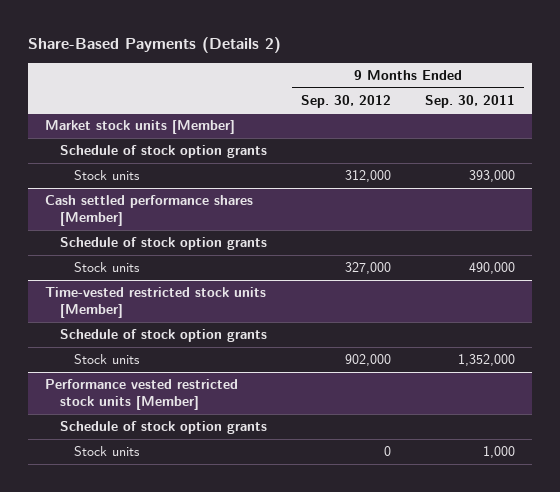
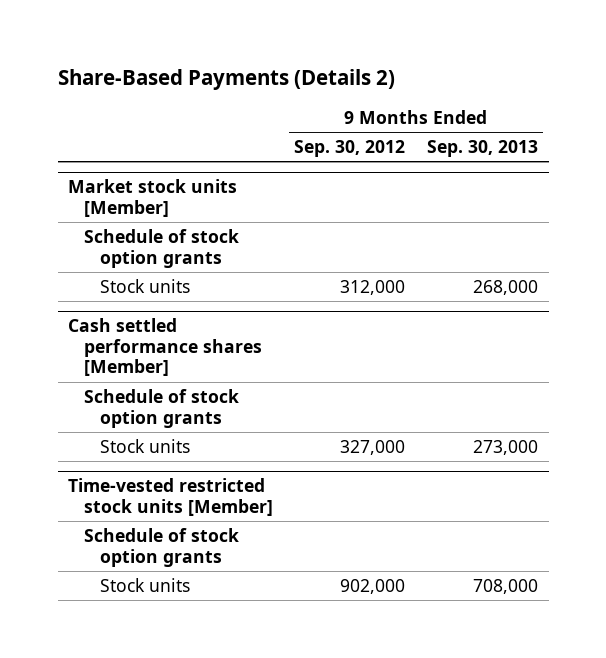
[425,94,516,108] Sep. 30, 2011 -> none
none -> [426,140,538,158] Sep. 30, 2013
[45,379,239,411] Performance vested restricted stock units [Member] -> none
[59,421,267,435] Schedule of stock option grants -> none
[74,446,141,457] Stock units -> none

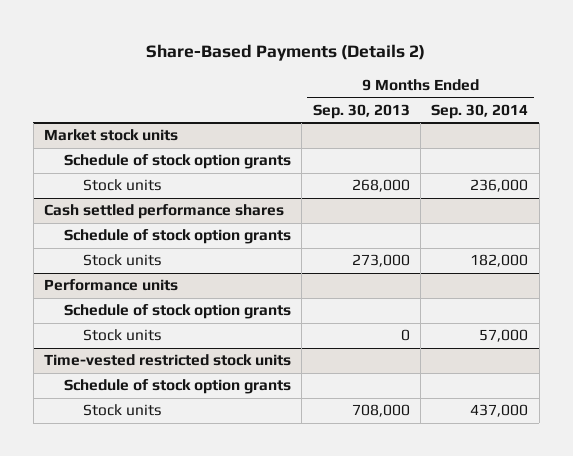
[294,140,406,158] Sep. 30, 2012 -> none
none -> [431,103,529,119] Sep. 30, 2014
[68,179,238,217] Market stock units [Member] -> [44,129,179,142] Market stock units
[68,318,262,377] Cash settled performance shares [Member] -> [44,204,285,220] Cash settled performance shares
[68,478,273,516] Time-vested restricted stock units [Member] -> none
none -> [44,279,179,292] Performance units
none -> [83,329,162,342] Stock units
none -> [44,354,292,367] Time-vested restricted stock units
none -> [63,379,291,395] Schedule of stock option grants

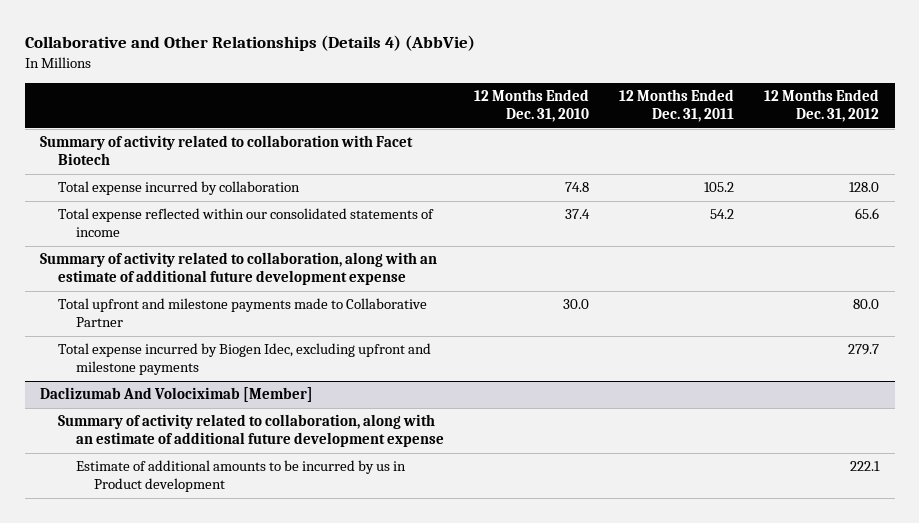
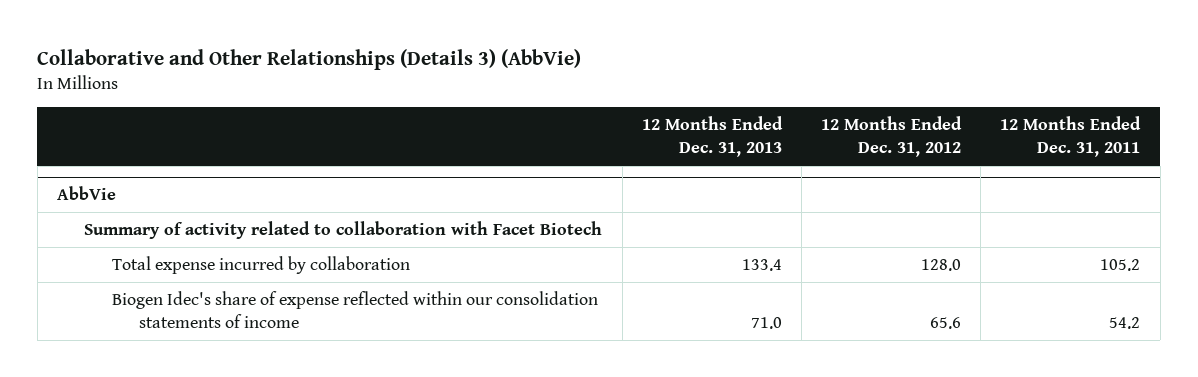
[24,34,475,51] Collaborative and Other Relationships (Details 4) (AbbVie) -> [37,49,582,71] Collaborative and Other Relationships (Details 3) (AbbVie)
[473,89,589,123] 12 Months Ended Dec. 31, 2010 -> none
none -> [641,116,783,158] 12 Months Ended Dec. 31, 2013
none -> [57,186,117,201] AbbVie
[40,252,438,286] Summary of activity related to collaboration, along with an estimate of additional future development expense -> none
[57,298,427,328] Total upfront and milestone payments made to Collaborative Partner -> none
[57,343,431,376] Total expense incurred by Biogen Idec, excluding upfront and milestone payments -> none
[40,387,314,403] Daclizumab And Volociximab [Member] -> none
[57,414,444,448] Summary of activity related to collaboration, along with an estimate of additional future development expense -> none
[75,460,406,493] Estimate of additional amounts to be incurred by us in Product development -> none
[57,208,434,238] Total expense reflected within our consolidated statements of income -> [111,290,598,329] Biogen Idec's share of expense reflected within our consolidation statements of income

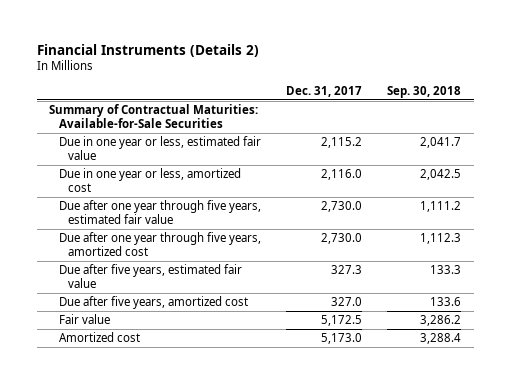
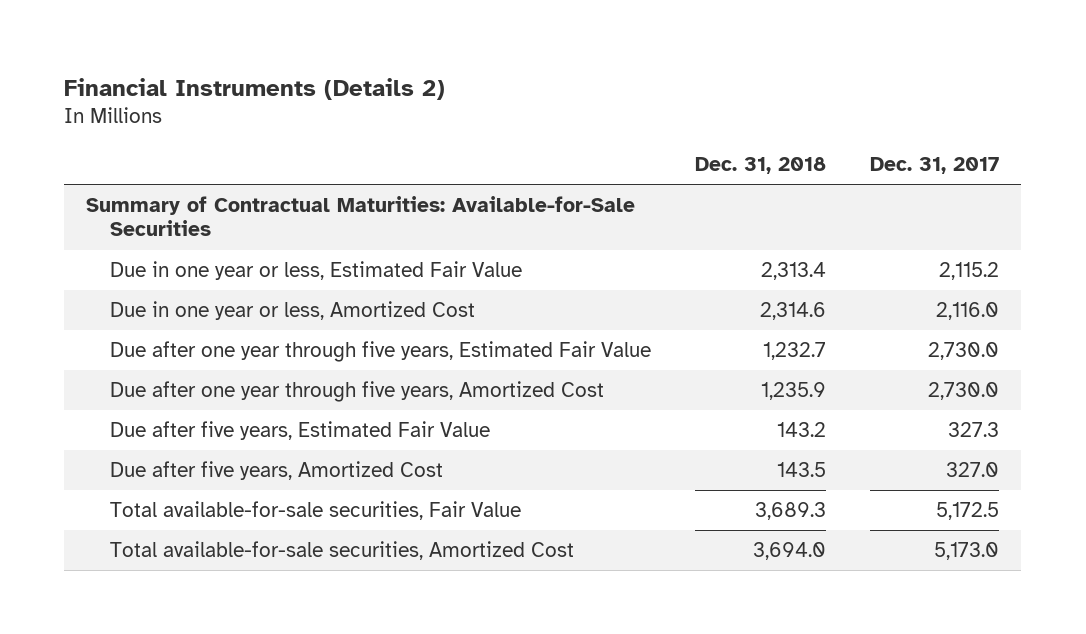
[387,86,462,99] Sep. 30, 2018 -> none
none -> [695,156,827,174] Dec. 31, 2018
[58,136,261,160] Due in one year or less, estimated fair value -> [110,261,523,281] Due in one year or less, Estimated Fair Value
[58,168,241,192] Due in one year or less, amortized cost -> [110,301,476,321] Due in one year or less, Amortized Cost
[58,200,261,224] Due after one year through five years, estimated fair value -> [110,341,652,363] Due after one year through five years, Estimated Fair Value
[58,232,261,256] Due after one year through five years, amortized cost -> [110,381,605,403] Due after one year through five years, Amortized Cost
[58,264,242,288] Due after five years, estimated fair value -> [110,421,491,441] Due after five years, Estimated Fair Value
[58,296,248,310] Due after five years, amortized cost -> [110,461,444,481] Due after five years, Amortized Cost
[58,314,110,325] Fair value -> [110,501,522,521] Total available-for-sale securities, Fair Value
[58,332,140,343] Amortized cost -> [110,541,575,561] Total available-for-sale securities, Amortized Cost

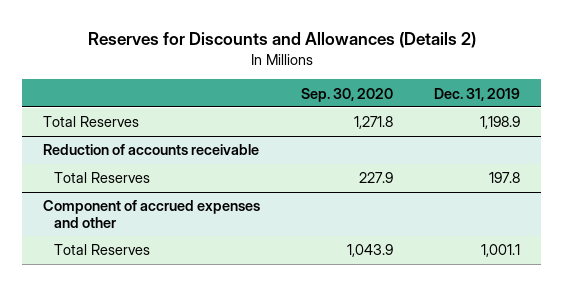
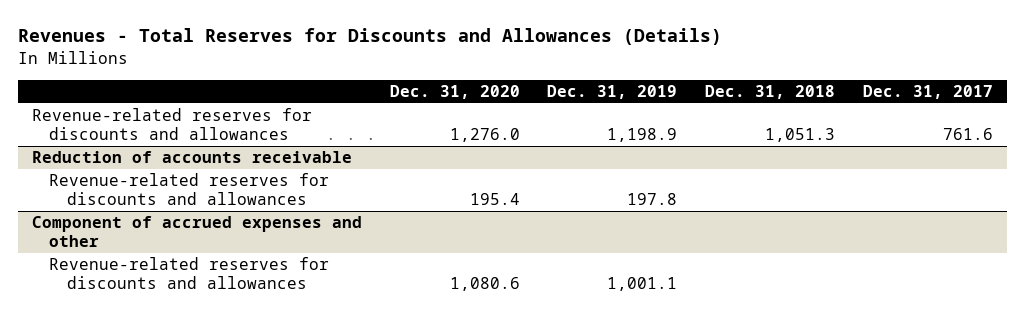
[87,31,476,48] Reserves for Discounts and Allowances (Details 2) -> [17,28,722,46] Revenues - Total Reserves for Discounts and Allowances (Details)
[301,87,394,102] Sep. 30, 2020 -> none
none -> [389,84,520,99] Dec. 31, 2020
none -> [705,84,836,99] Dec. 31, 2018
none -> [863,84,994,99] Dec. 31, 2017
[42,116,139,128] Total Reserves -> [31,108,312,141] Revenue-related reserves for discounts and allowances
[53,172,150,184] Total Reserves -> [49,173,330,206] Revenue-related reserves for discounts and allowances
[53,244,150,256] Total Reserves -> [49,257,330,290] Revenue-related reserves for discounts and allowances

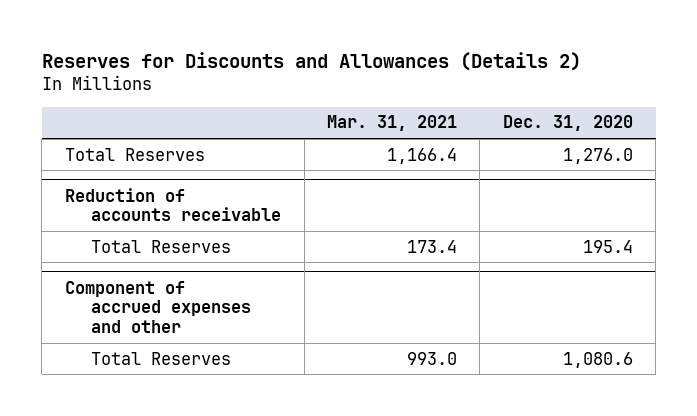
[17,28,722,46] Revenues - Total Reserves for Discounts and Allowances (Details) -> [41,51,581,71] Reserves for Discounts and Allowances (Details 2)
[547,84,678,99] Dec. 31, 2019 -> none
[705,84,836,99] Dec. 31, 2018 -> none
[863,84,994,99] Dec. 31, 2017 -> none
none -> [326,115,457,132] Mar. 31, 2021
[31,108,312,141] Revenue-related reserves for discounts and allowances -> [64,147,205,161] Total Reserves
[49,173,330,206] Revenue-related reserves for discounts and allowances -> [91,239,232,253] Total Reserves
[49,257,330,290] Revenue-related reserves for discounts and allowances -> [91,351,232,365] Total Reserves

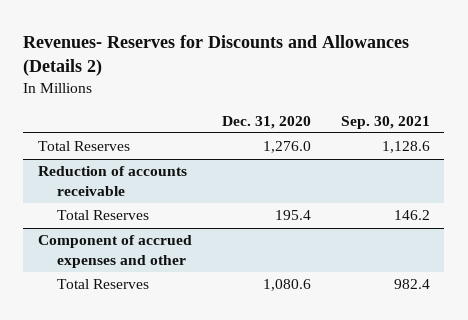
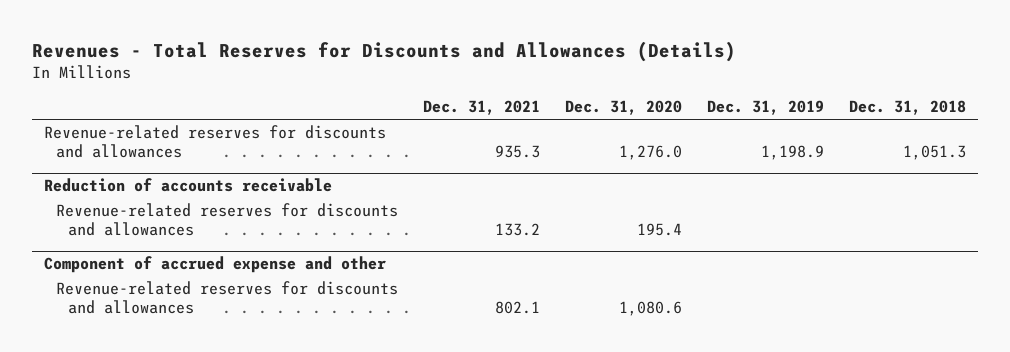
[23,34,410,76] Revenues- Reserves for Discounts and Allowances (Details 2) -> [31,40,736,62] Revenues - Total Reserves for Discounts and Allowances (Details)
[340,115,430,129] Sep. 30, 2021 -> none
none -> [423,100,541,116] Dec. 31, 2021
none -> [706,100,824,116] Dec. 31, 2019
none -> [848,100,966,116] Dec. 31, 2018
[38,141,131,152] Total Reserves -> [44,125,387,158] Revenue-related reserves for discounts and allowances
[57,210,150,221] Total Reserves -> [56,203,399,236] Revenue-related reserves for discounts and allowances
[38,235,193,269] Component of accrued expenses and other -> [44,256,387,274] Component of accrued expense and other
[57,279,150,290] Total Reserves -> [56,281,399,314] Revenue-related reserves for discounts and allowances

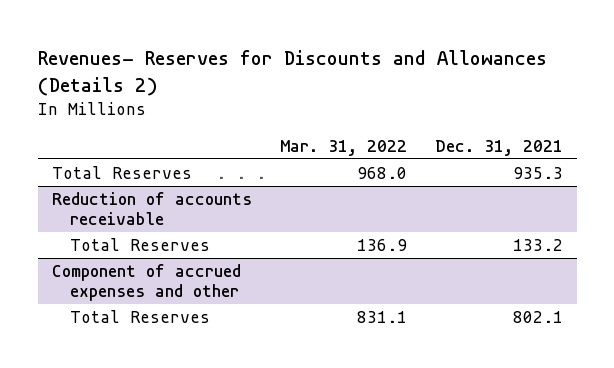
[31,40,736,62] Revenues - Total Reserves for Discounts and Allowances (Details) -> [37,49,547,96] Revenues- Reserves for Discounts and Allowances (Details 2)
[564,100,682,116] Dec. 31, 2020 -> none
[706,100,824,116] Dec. 31, 2019 -> none
[848,100,966,116] Dec. 31, 2018 -> none
none -> [279,139,407,156] Mar. 31, 2022
[44,125,387,158] Revenue-related reserves for discounts and allowances -> [51,166,192,180] Total Reserves
[56,203,399,236] Revenue-related reserves for discounts and allowances -> [70,238,211,252] Total Reserves
[44,256,387,274] Component of accrued expense and other -> [51,264,241,302] Component of accrued expenses and other
[56,281,399,314] Revenue-related reserves for discounts and allowances -> [70,310,211,324] Total Reserves

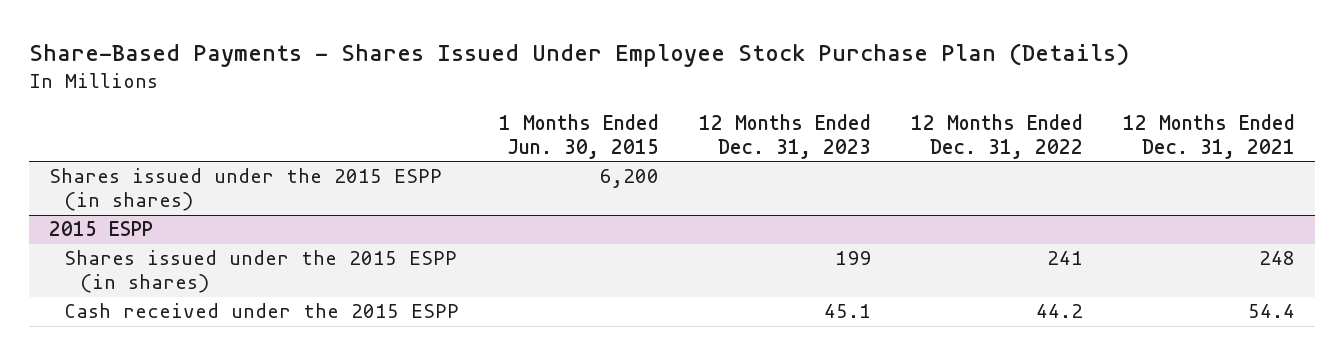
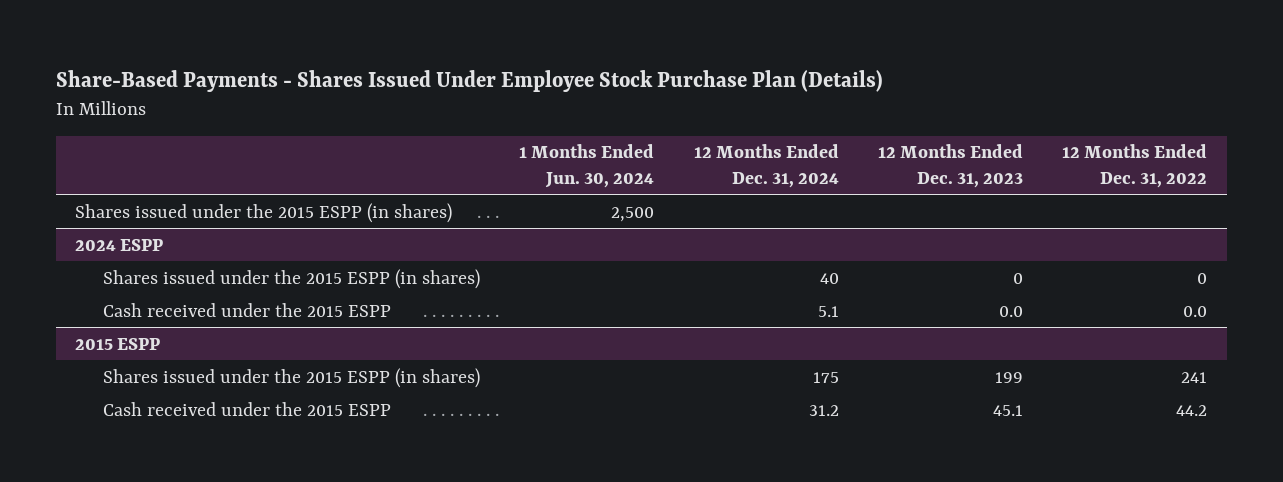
[499,114,660,159] 1 Months Ended Jun. 30, 2015 -> none
[1122,114,1295,159] 12 Months Ended Dec. 31, 2021 -> none
none -> [519,144,655,188] 1 Months Ended Jun. 30, 2024
none -> [693,144,839,188] 12 Months Ended Dec. 31, 2024
none -> [75,238,164,251] 2024 ESPP
none -> [102,268,480,289] Shares issued under the 2015 ESPP (in shares)
none -> [102,302,391,317] Cash received under the 2015 ESPP

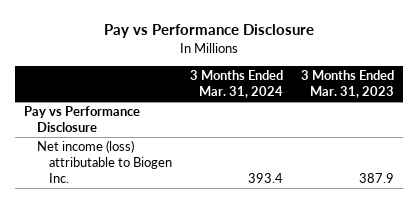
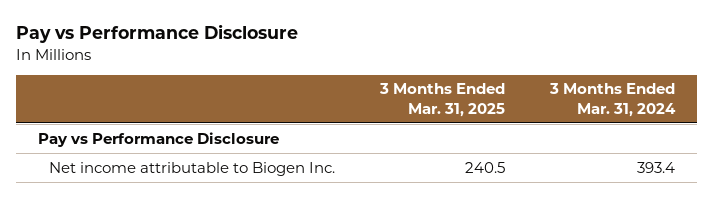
[301,70,395,99] 3 Months Ended Mar. 31, 2023 -> none
none -> [379,83,506,117] 3 Months Ended Mar. 31, 2025
[36,140,173,184] Net income (loss) attributable to Biogen Inc. -> [49,161,336,176] Net income attributable to Biogen Inc.

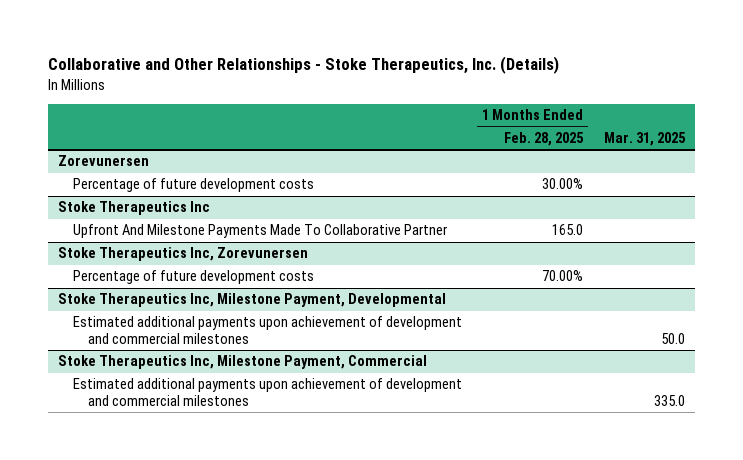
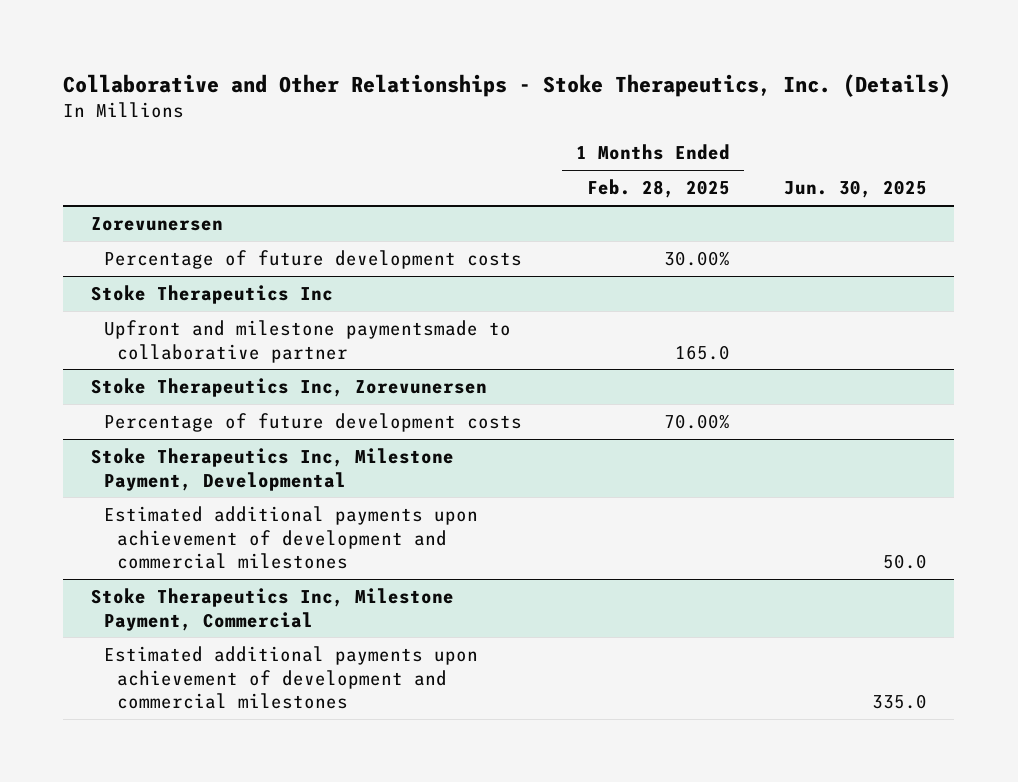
[603,131,686,146] Mar. 31, 2025 -> none
none -> [784,180,928,199] Jun. 30, 2025
[73,224,448,239] Upfront And Milestone Payments Made To Collaborative Partner -> [103,319,511,363] Upfront and milestone paymentsmade to collaborative partner

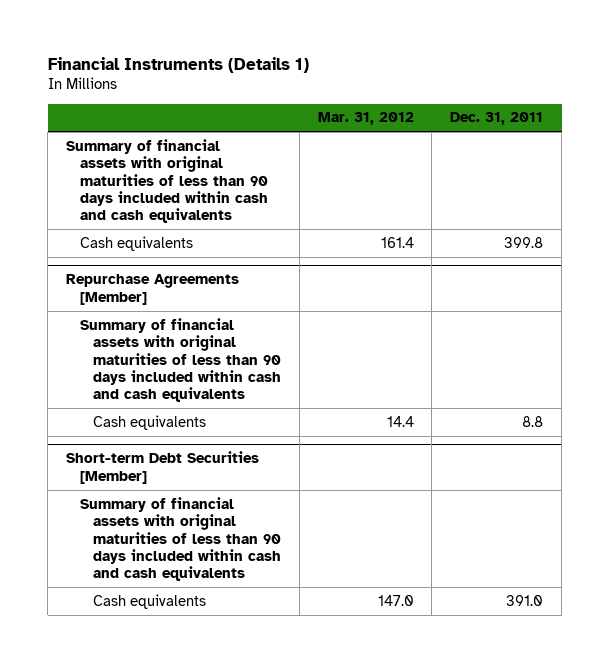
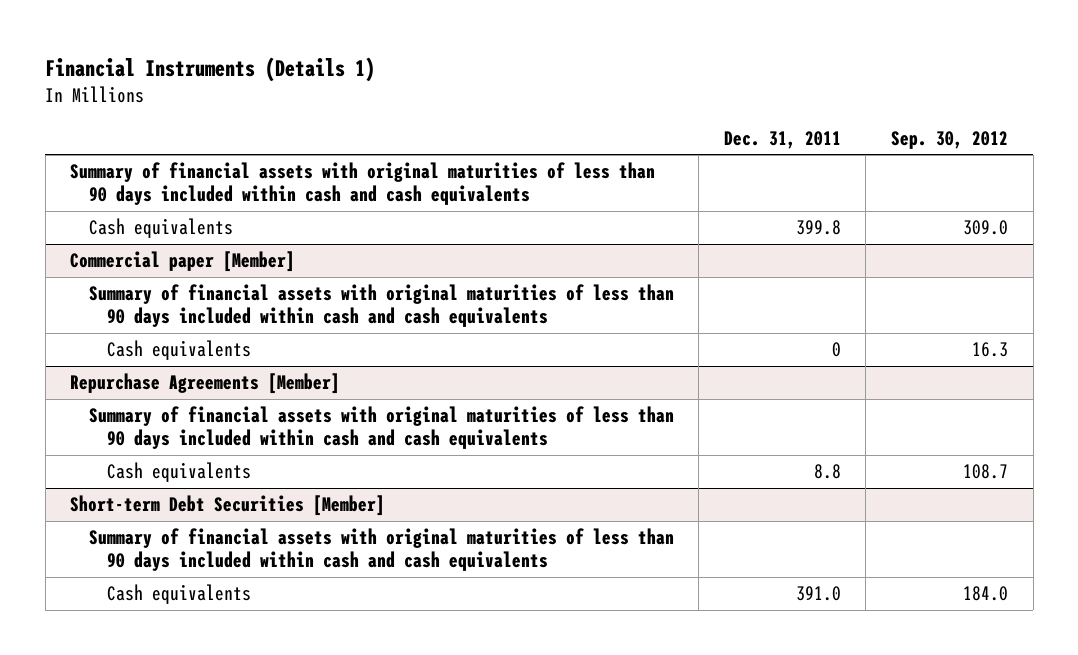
[317,112,414,126] Mar. 31, 2012 -> none
none -> [891,130,1009,149] Sep. 30, 2012
none -> [70,251,296,273] Commercial paper [Member]
none -> [88,284,674,328] Summary of financial assets with original maturities of less than 90 days included within cash and cash equivalents
none -> [106,340,251,361] Cash equivalents

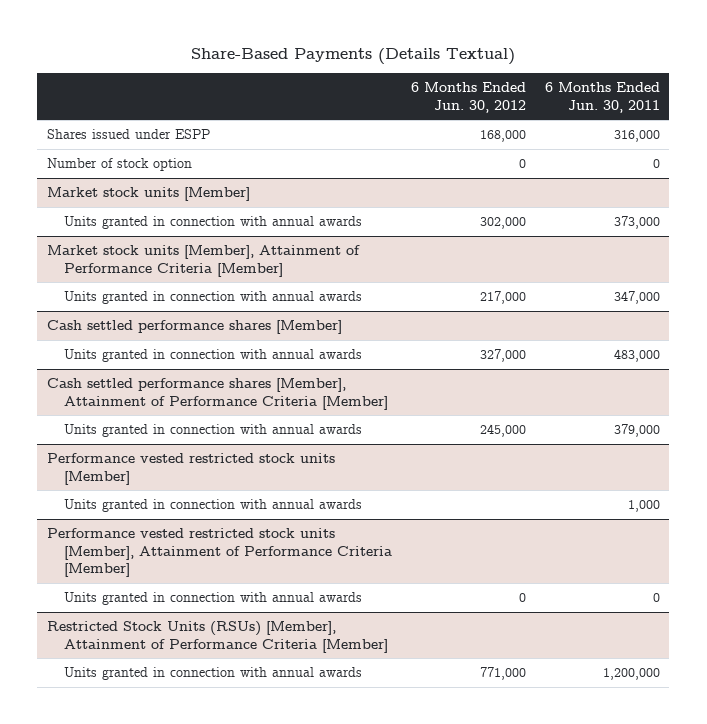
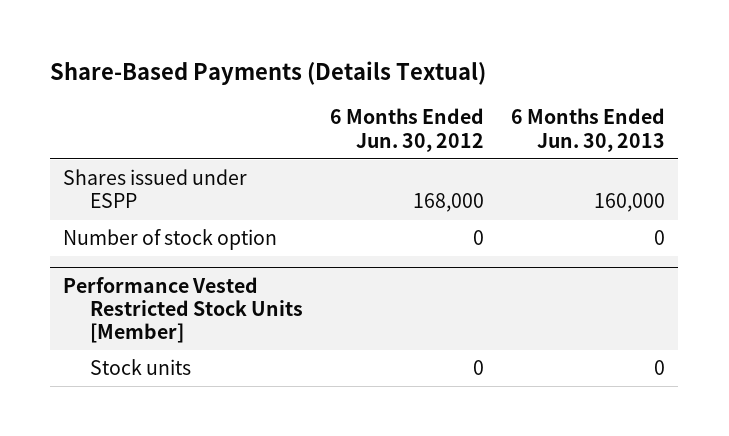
[544,82,660,114] 6 Months Ended Jun. 30, 2011 -> none
none -> [511,108,666,152] 6 Months Ended Jun. 30, 2013
[46,187,250,202] Market stock units [Member] -> none
[64,216,363,230] Units granted in connection with annual awards -> none
[46,245,360,277] Market stock units [Member], Attainment of Performance Criteria [Member] -> none
[64,291,363,305] Units granted in connection with annual awards -> none
[46,320,342,335] Cash settled performance shares [Member] -> none
[64,349,363,363] Units granted in connection with annual awards -> none
[46,378,389,410] Cash settled performance shares [Member], Attainment of Performance Criteria [Member] -> none
[64,424,363,438] Units granted in connection with annual awards -> none
[64,499,363,513] Units granted in connection with annual awards -> none
[46,528,393,578] Performance vested restricted stock units [Member], Attainment of Performance Criteria [Member] -> none
[64,592,363,606] Units granted in connection with annual awards -> none
[46,621,389,653] Restricted Stock Units (RSUs) [Member], Attainment of Performance Criteria [Member] -> none
[64,667,363,681] Units granted in connection with annual awards -> none
[46,453,335,485] Performance vested restricted stock units [Member] -> [63,276,304,344] Performance Vested Restricted Stock Units [Member]
none -> [90,359,192,376] Stock units

